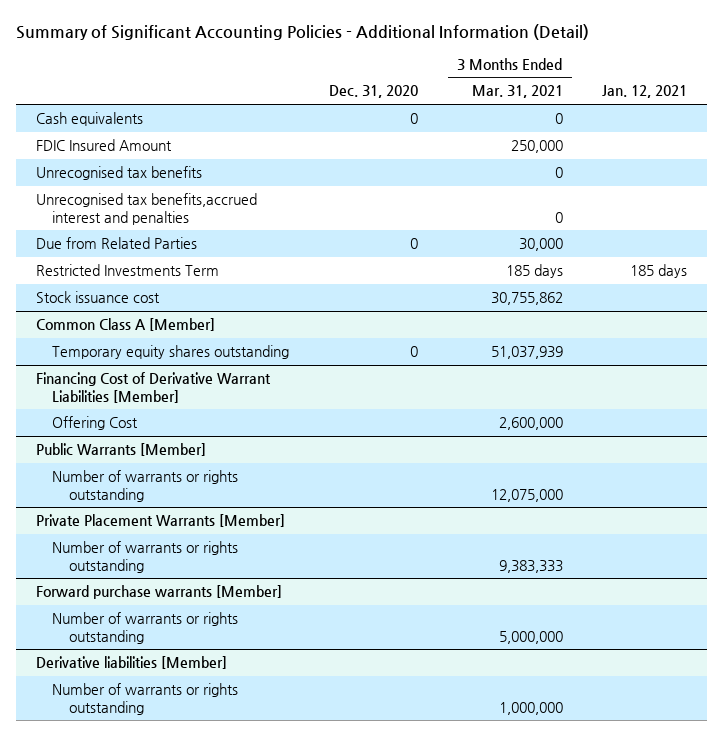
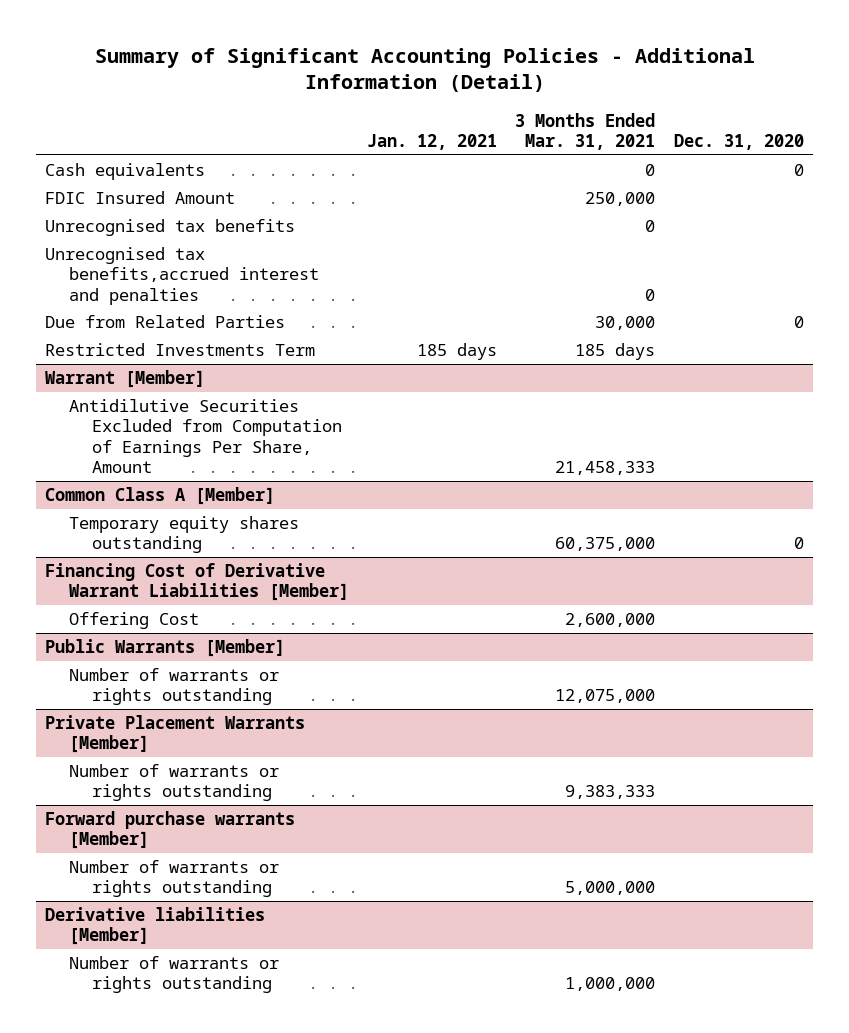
[35,291,160,304] Stock issuance cost -> none
none -> [45,369,206,388] Warrant [Member]
none -> [68,398,343,473] Antidilutive Securities Excluded from Computation of Earnings Per Share, Amount
[490,346,563,360] 51,037,939 -> [555,537,656,552] 60,375,000

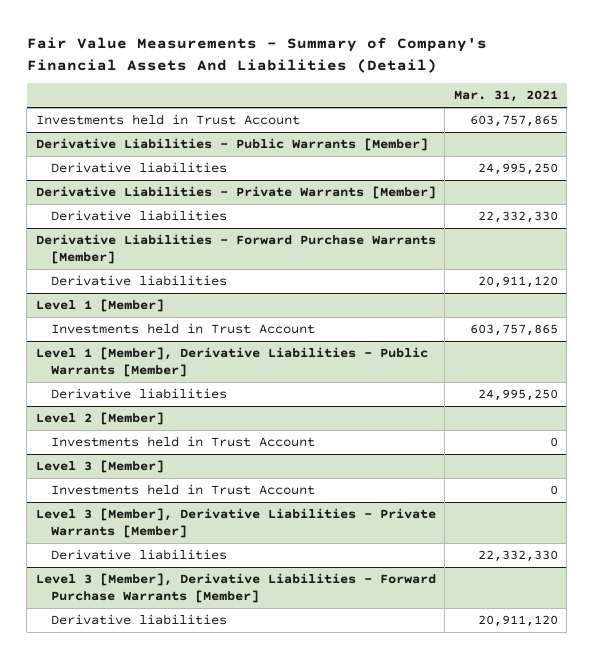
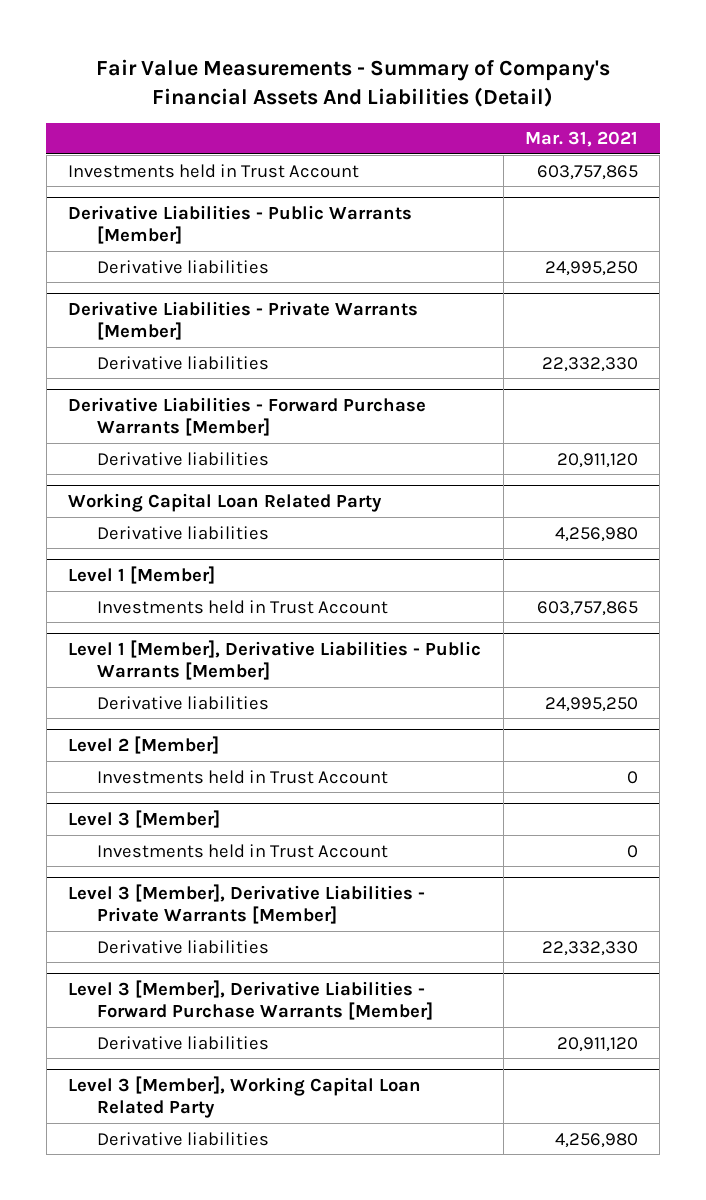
none -> [68,492,383,512] Working Capital Loan Related Party
none -> [96,525,269,540] Derivative liabilities
none -> [68,1075,422,1119] Level 3 [Member], Working Capital Loan Related Party
none -> [96,1131,269,1146] Derivative liabilities

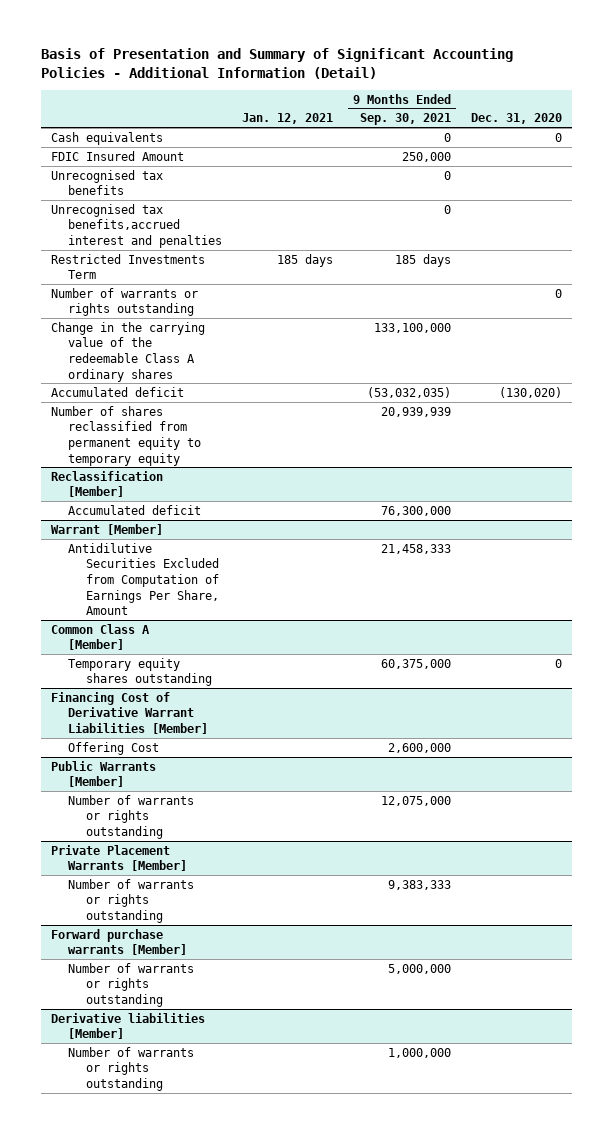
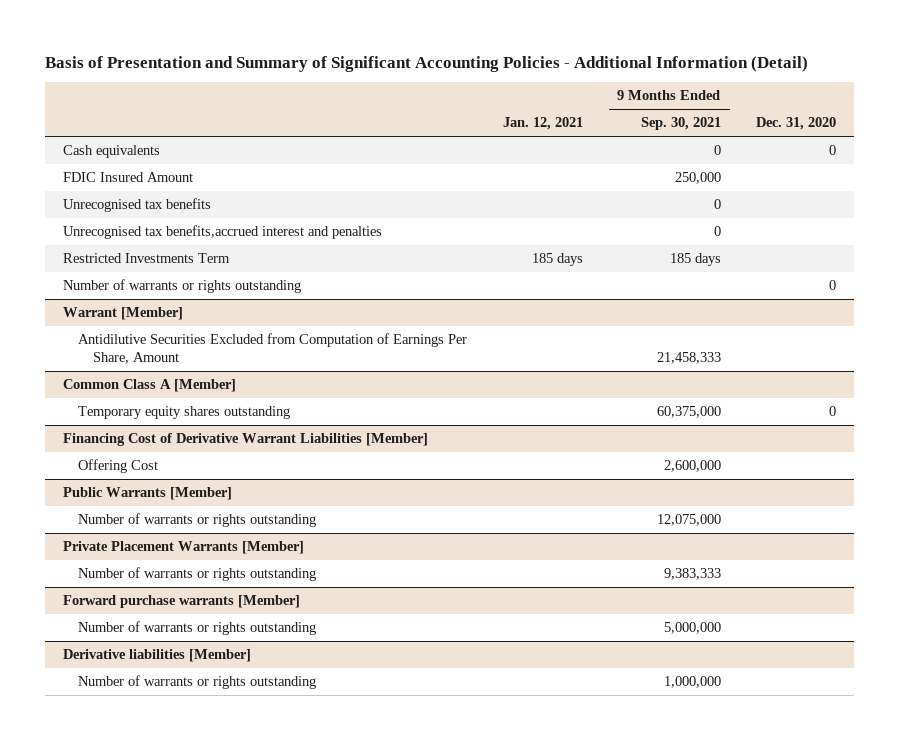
[50,321,205,382] Change in the carrying value of the redeemable Class A ordinary shares -> none
[50,386,184,397] Accumulated deficit -> none
[50,405,202,466] Number of shares reclassified from permanent equity to temporary equity -> none
[50,470,163,498] Reclassification [Member] -> none
[68,504,202,515] Accumulated deficit -> none

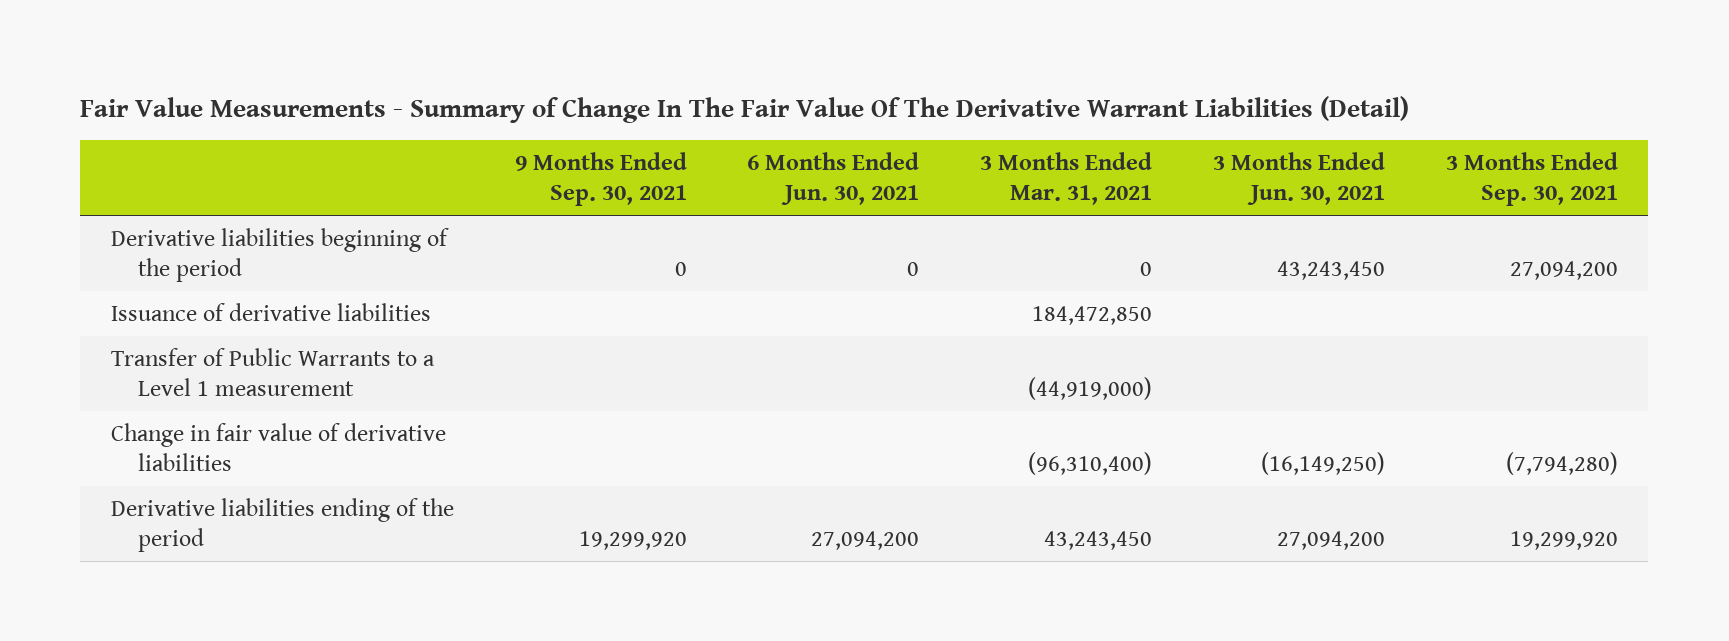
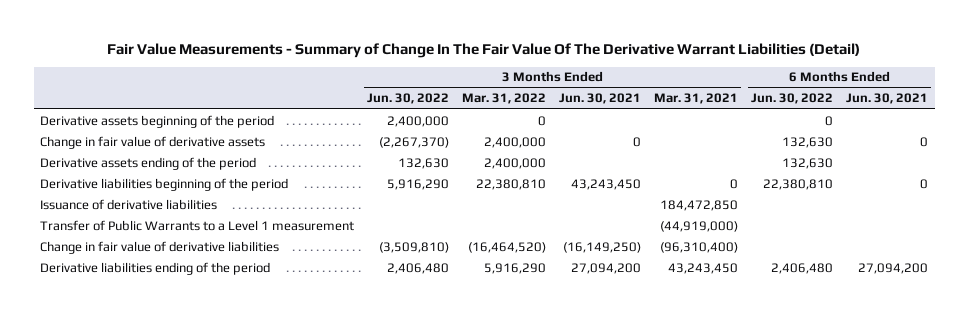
[514,152,687,207] 9 Months Ended Sep. 30, 2021 -> none
[1445,152,1618,207] 3 Months Ended Sep. 30, 2021 -> none
none -> [367,93,450,105] Jun. 30, 2022
none -> [462,93,547,105] Mar. 31, 2022
none -> [751,93,834,105] Jun. 30, 2022
none -> [40,114,275,128] Derivative assets beginning of the period
none -> [40,135,266,149] Change in fair value of derivative assets
none -> [40,156,257,170] Derivative assets ending of the period

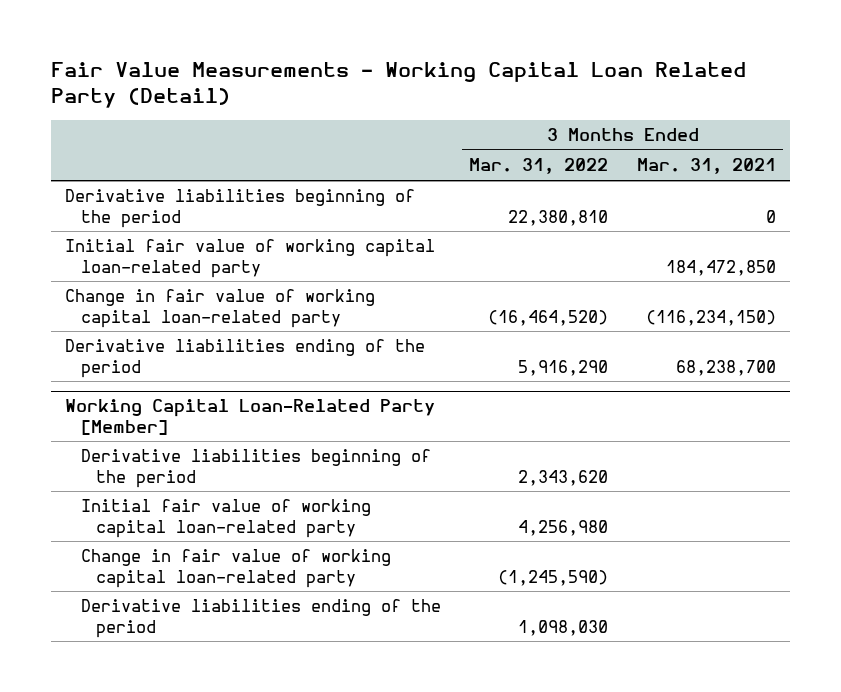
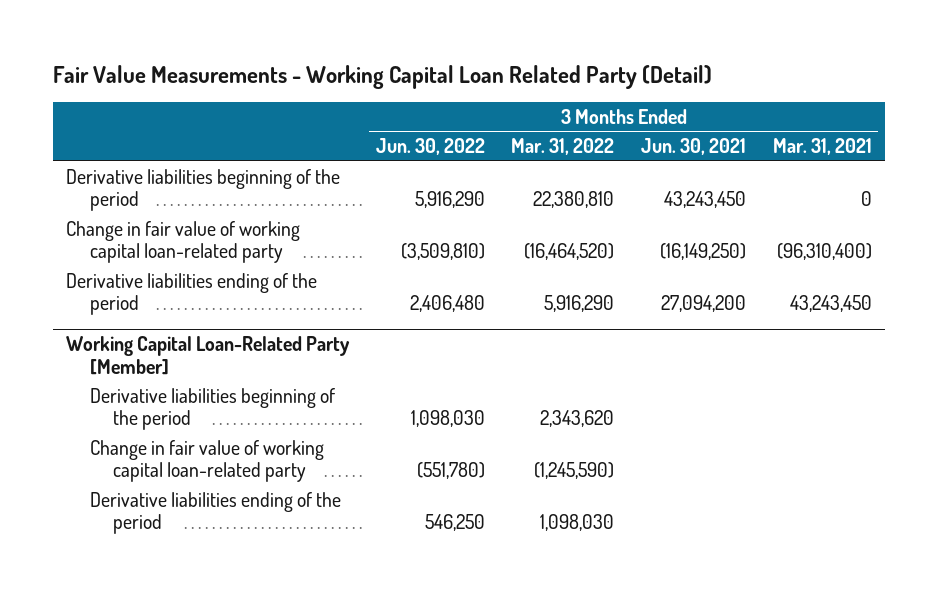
none -> [375,138,485,156] Jun. 30, 2022
none -> [640,138,746,156] Jun. 30, 2021
[65,239,436,278] Initial fair value of working capital loan-related party -> none
[645,309,776,326] (116,234,150) -> [776,243,872,261] (96,310,400)
[675,359,776,376] 68,238,700 -> [789,295,872,313] 43,243,450
[80,499,371,538] Initial fair value of working capital loan-related party -> none

